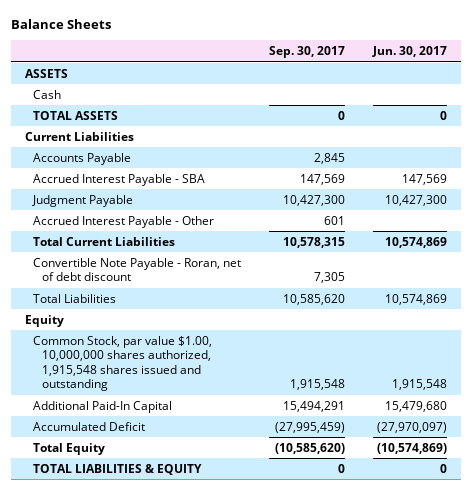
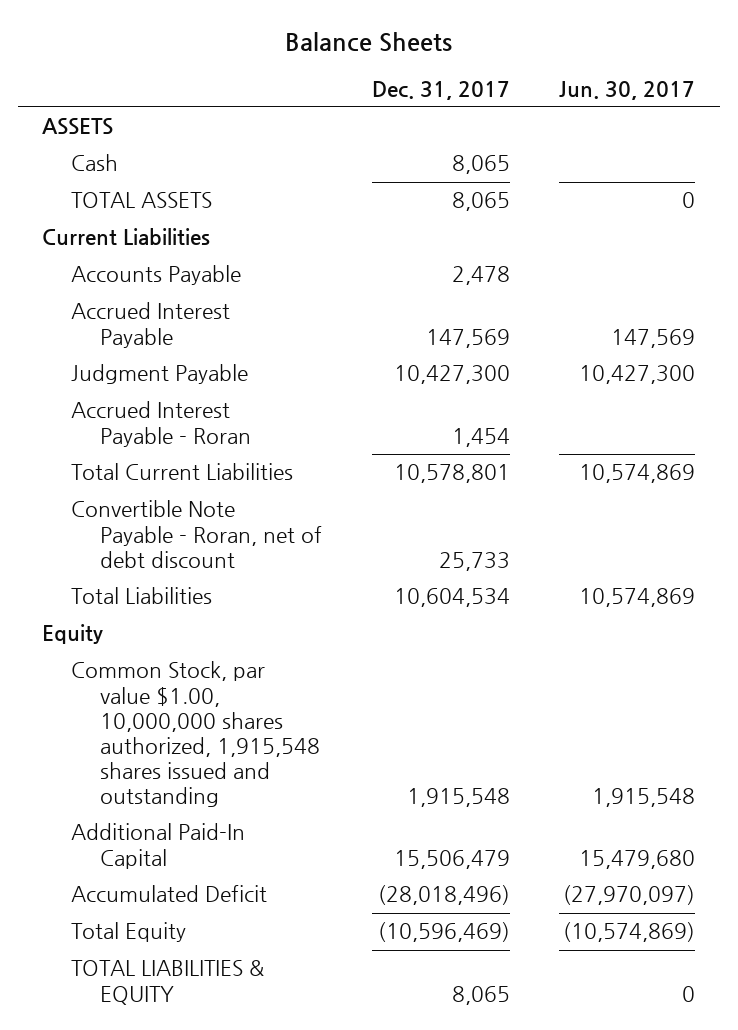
[269,46,346,59] Sep. 30, 2017 -> none
none -> [371,80,510,100] Dec. 31, 2017
[33,173,206,186] Accrued Interest Payable - SBA -> [71,302,231,348] Accrued Interest Payable
[33,215,215,228] Accrued Interest Payable - Other -> [71,401,252,447] Accrued Interest Payable - Roran

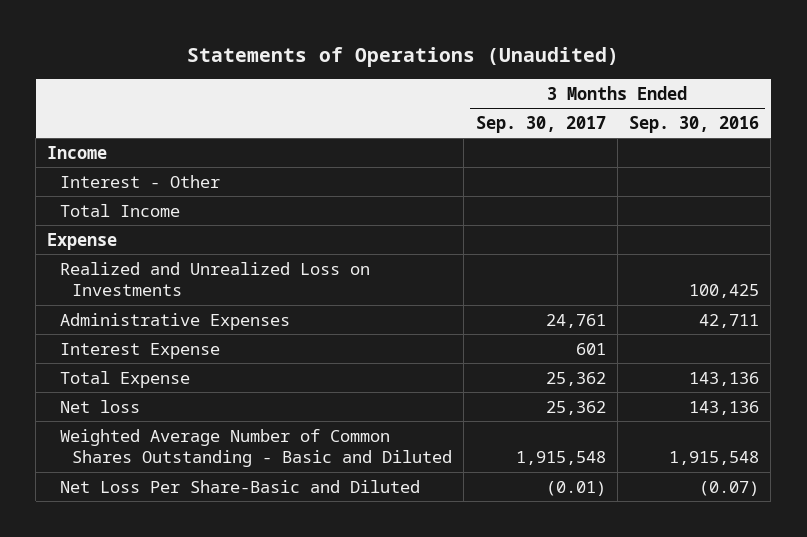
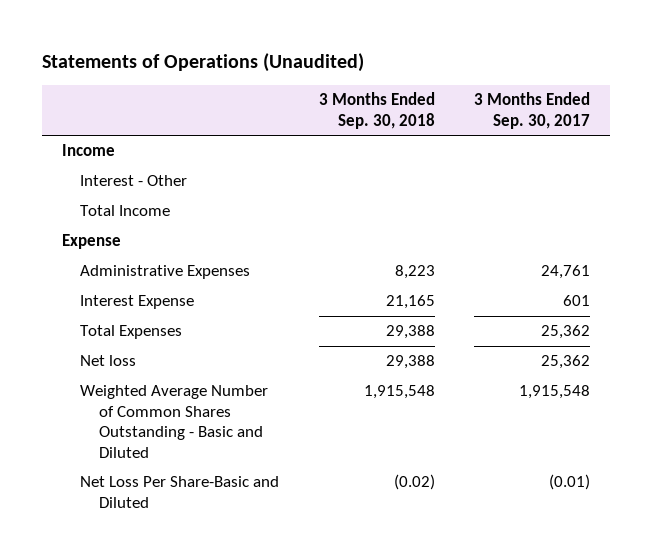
[629,115,760,133] Sep. 30, 2016 -> none
none -> [318,92,435,129] 3 Months Ended Sep. 30, 2018
[59,261,370,297] Realized and Unrealized Loss on Investments -> none
[59,370,190,388] Total Expense -> [80,325,183,340] Total Expenses

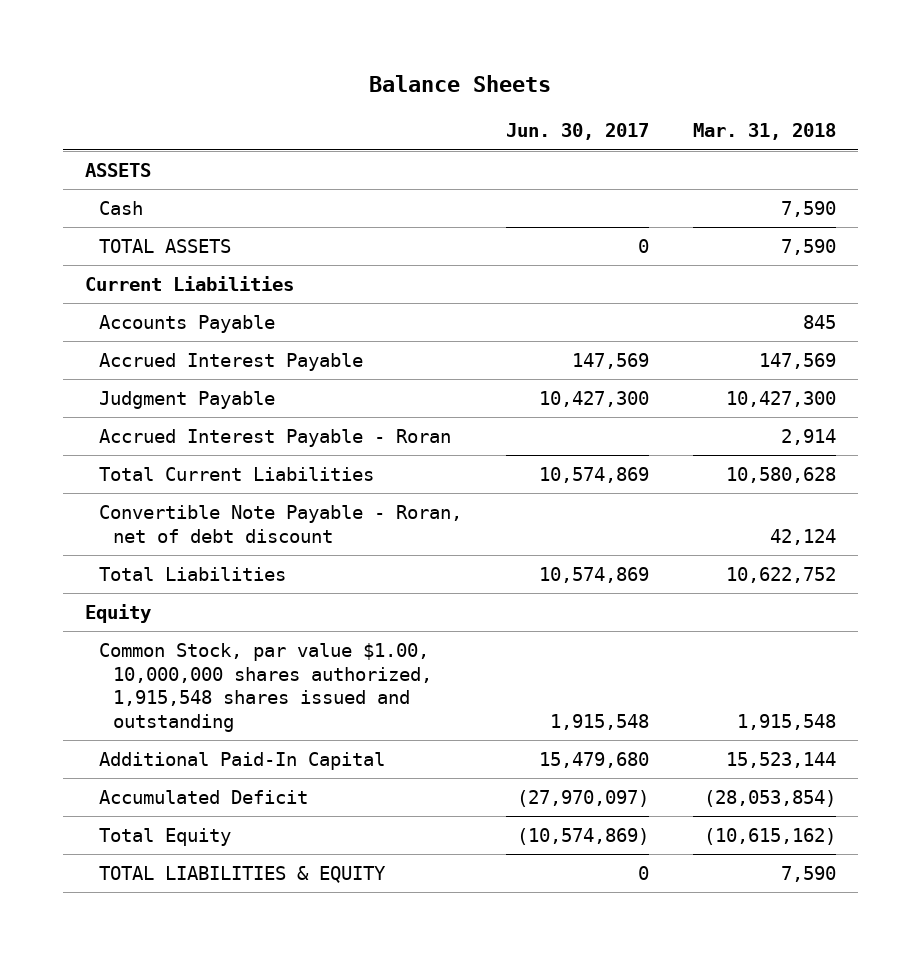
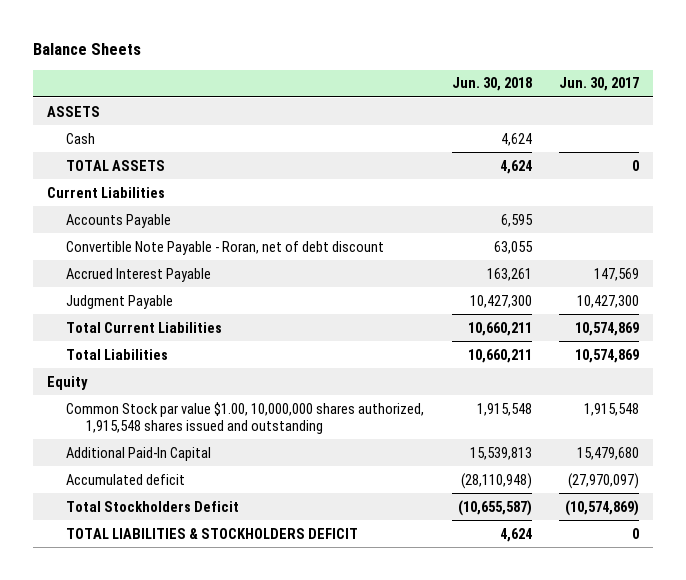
[693,123,837,141] Mar. 31, 2018 -> none
none -> [451,77,532,92] Jun. 30, 2018
[98,505,462,543] Convertible Note Payable - Roran, net of debt discount -> [66,240,385,255] Convertible Note Payable - Roran, net of debt discount
[98,429,451,448] Accrued Interest Payable - Roran -> none
[98,643,432,732] Common Stock, par value $1.00, 10,000,000 shares authorized, 1,915,548 shares issued and outstanding -> [66,401,425,435] Common Stock par value $1.00, 10,000,000 shares authorized, 1,915,548 shares issued and outstanding
[98,790,308,805] Accumulated Deficit -> [66,473,186,485] Accumulated deficit
[98,828,231,847] Total Equity -> [66,500,240,512] Total Stockholders Deficit
[98,866,386,884] TOTAL LIABILITIES & EQUITY -> [66,527,359,539] TOTAL LIABILITIES & STOCKHOLDERS DEFICIT

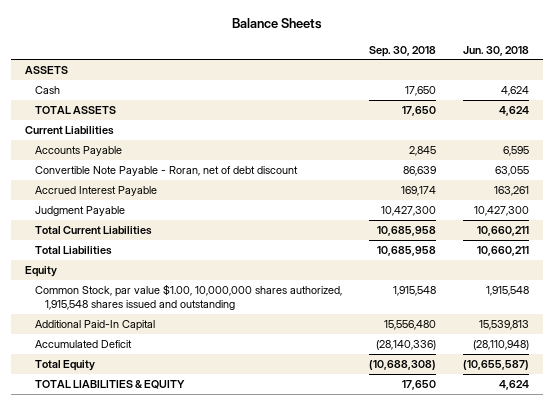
[559,77,640,92] Jun. 30, 2017 -> none
none -> [368,45,436,57] Sep. 30, 2018
[66,401,425,435] Common Stock par value $1.00, 10,000,000 shares authorized, 1,915,548 shares issued and outstanding -> [34,283,342,310] Common Stock, par value $1.00, 10,000,000 shares authorized, 1,915,548 shares issued and outstanding
[66,473,186,485] Accumulated deficit -> [34,339,132,348] Accumulated Deficit
[66,500,240,512] Total Stockholders Deficit -> [34,359,95,371] Total Equity
[66,527,359,539] TOTAL LIABILITIES & STOCKHOLDERS DEFICIT -> [34,379,185,389] TOTAL LIABILITIES & EQUITY

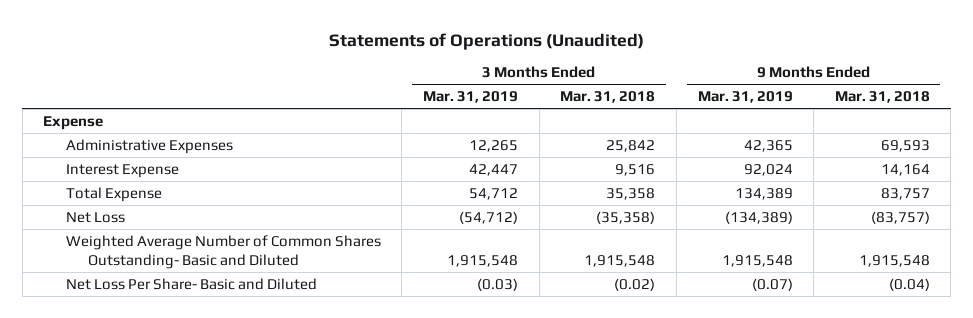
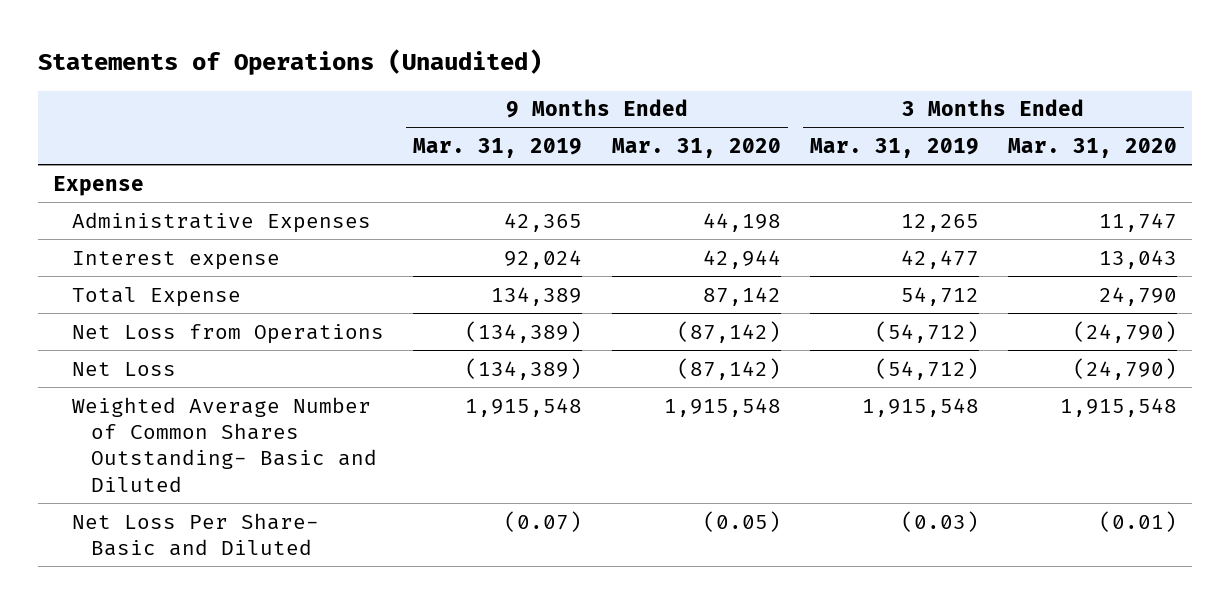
[560,91,656,104] Mar. 31, 2018 -> none
[834,91,930,104] Mar. 31, 2018 -> none
none -> [611,138,781,159] Mar. 31, 2020
none -> [1008,138,1178,159] Mar. 31, 2020
[65,163,179,178] Interest Expense -> [72,250,281,270] Interest expense
[469,163,519,176] 42,447 -> [900,249,979,269] 42,477
none -> [72,323,385,344] Net Loss from Operations

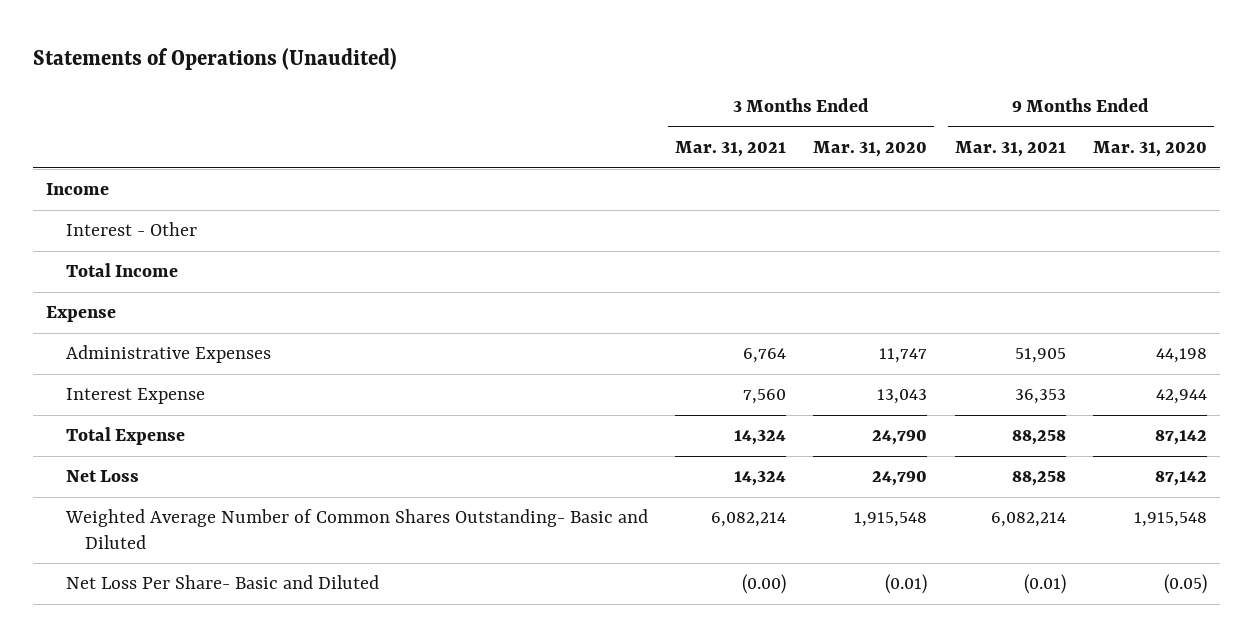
[413,138,583,159] Mar. 31, 2019 -> none
[809,138,979,159] Mar. 31, 2019 -> none
none -> [674,141,786,158] Mar. 31, 2021
none -> [954,141,1066,158] Mar. 31, 2021
none -> [46,183,110,196] Income
none -> [65,222,197,237] Interest - Other
none -> [65,263,178,278] Total Income
[72,250,281,270] Interest expense -> [65,388,205,405] Interest Expense
[72,323,385,344] Net Loss from Operations -> none
[676,357,781,380] (87,142) -> [1154,471,1207,487] 87,142
[1073,357,1178,380] (24,790) -> [872,471,928,487] 24,790

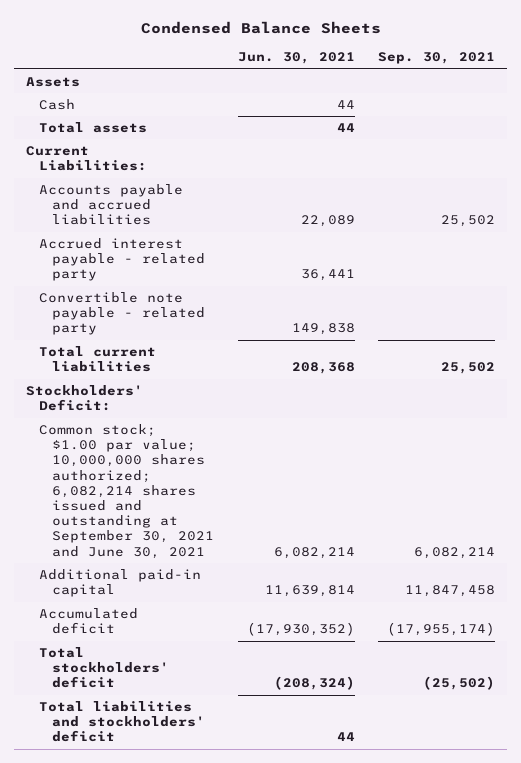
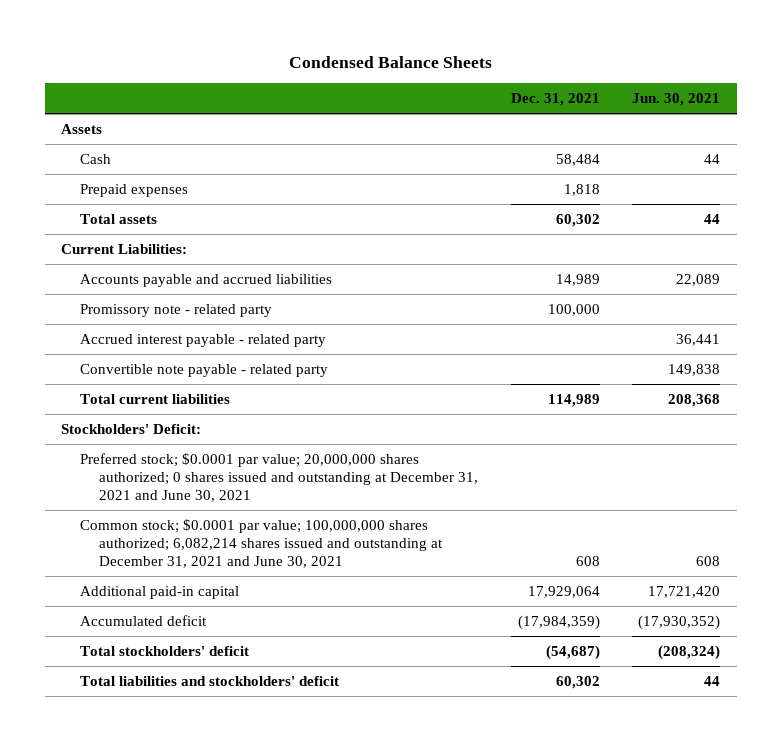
[378,52,496,65] Sep. 30, 2021 -> none
none -> [510,93,600,107] Dec. 31, 2021
none -> [80,183,189,197] Prepaid expenses
none -> [80,303,273,317] Promissory note - related party
none -> [80,452,478,503] Preferred stock; $0.0001 par value; 20,000,000 shares authorized; 0 shares issued and outstanding at December 31, 2021 and June 30, 2021
[38,424,215,559] Common stock; $1.00 par value; 10,000,000 shares authorized; 6,082,214 shares issued and outstanding at September 30, 2021 and June 30, 2021 -> [80,518,443,569] Common stock; $0.0001 par value; 100,000,000 shares authorized; 6,082,214 shares issued and outstanding at December 31, 2021 and June 30, 2021
[273,546,355,559] 6,082,214 -> [696,556,721,567] 608
[264,585,355,598] 11,639,814 -> [648,585,721,598] 17,721,420

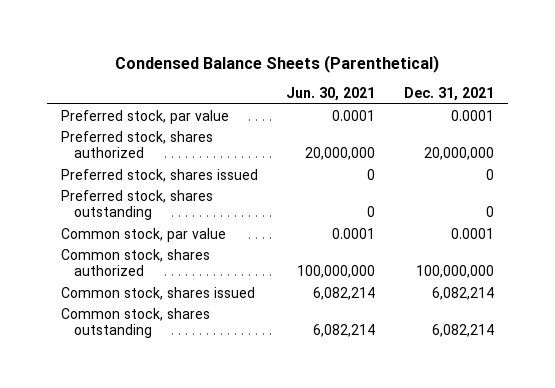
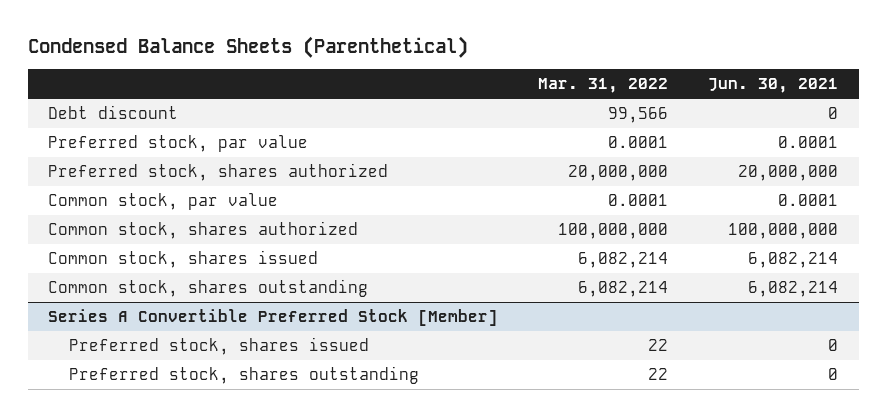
[403,87,494,102] Dec. 31, 2021 -> none
none -> [538,78,669,94] Mar. 31, 2022
none -> [47,105,178,120] Debt discount
[61,168,259,182] Preferred stock, shares issued -> none
[61,189,214,221] Preferred stock, shares outstanding -> none
none -> [47,309,498,327] Series A Convertible Preferred Stock [Member]
none -> [69,337,370,356] Preferred stock, shares issued
none -> [69,366,420,385] Preferred stock, shares outstanding

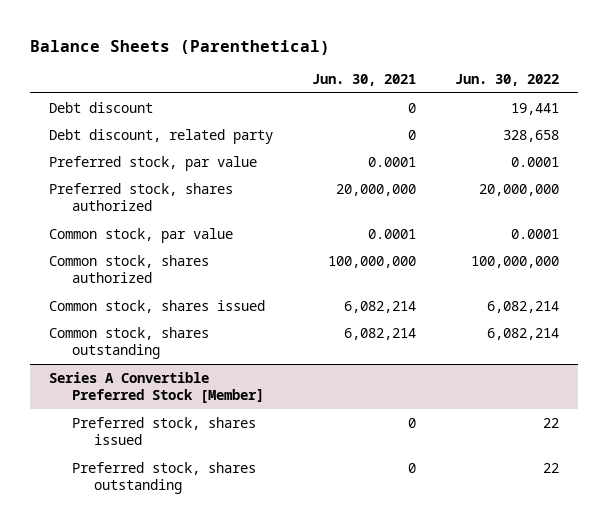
[27,35,468,58] Condensed Balance Sheets (Parenthetical) -> [29,39,330,55] Balance Sheets (Parenthetical)
[538,78,669,94] Mar. 31, 2022 -> none
none -> [455,74,560,87] Jun. 30, 2022
none -> [49,128,274,144] Debt discount, related party

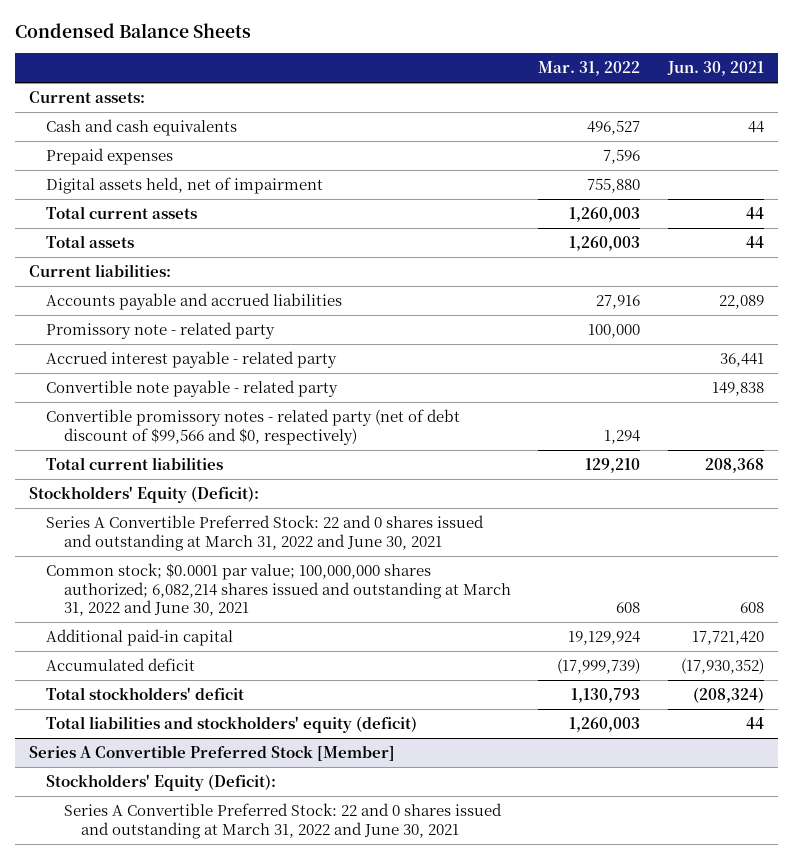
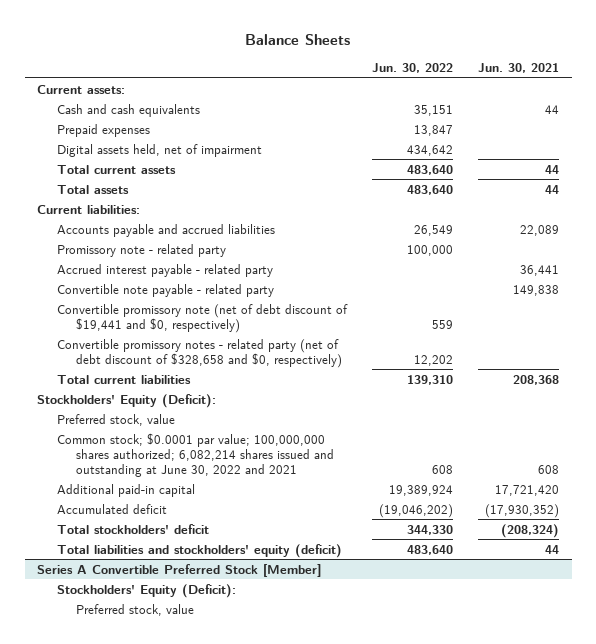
[14,23,251,39] Condensed Balance Sheets -> [245,33,351,45] Balance Sheets
[538,61,641,77] Mar. 31, 2022 -> none
none -> [371,63,453,74] Jun. 30, 2022
none -> [56,303,348,333] Convertible promissory note (net of debt discount of $19,441 and $0, respectively)
[46,408,461,445] Convertible promissory notes - related party (net of debt discount of $99,566 and $0, respectively) -> [56,338,343,368] Convertible promissory notes - related party (net of debt discount of $328,658 and $0, respectively)
[46,514,485,551] Series A Convertible Preferred Stock: 22 and 0 shares issued and outstanding at March 31, 2022 and June 30, 2021 -> [56,413,175,426] Preferred stock, value
[46,562,511,617] Common stock; $0.0001 par value; 100,000,000 shares authorized; 6,082,214 shares issued and outstanding at March 31, 2022 and June 30, 2021 -> [56,432,335,477] Common stock; $0.0001 par value; 100,000,000 shares authorized; 6,082,214 shares issued and outstanding at June 30, 2022 and 2021
[63,802,502,839] Series A Convertible Preferred Stock: 22 and 0 shares issued and outstanding at March 31, 2022 and June 30, 2021 -> [76,603,195,616] Preferred stock, value

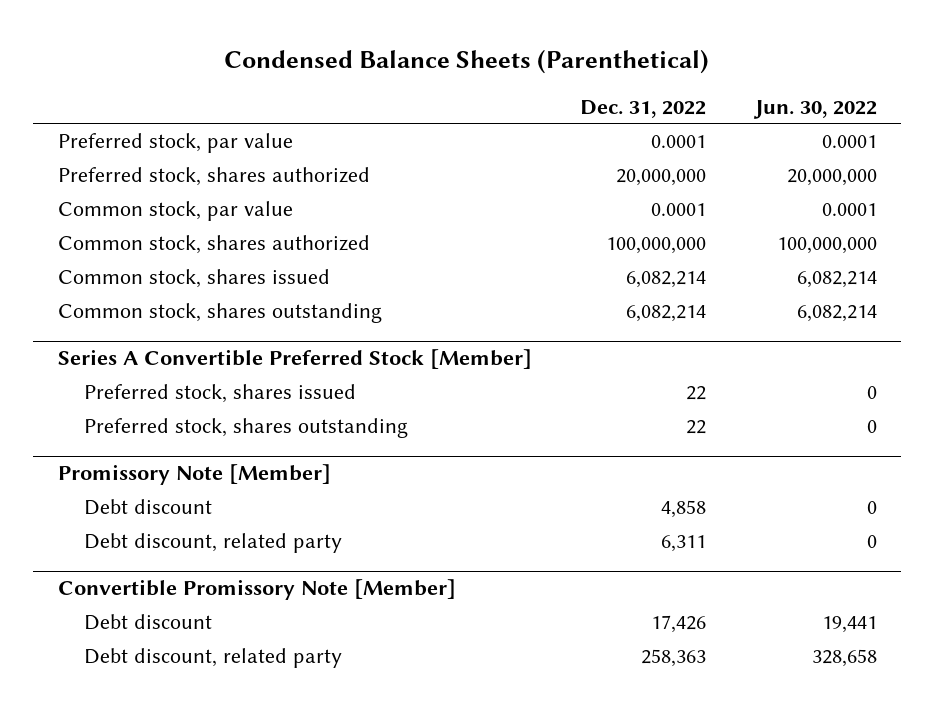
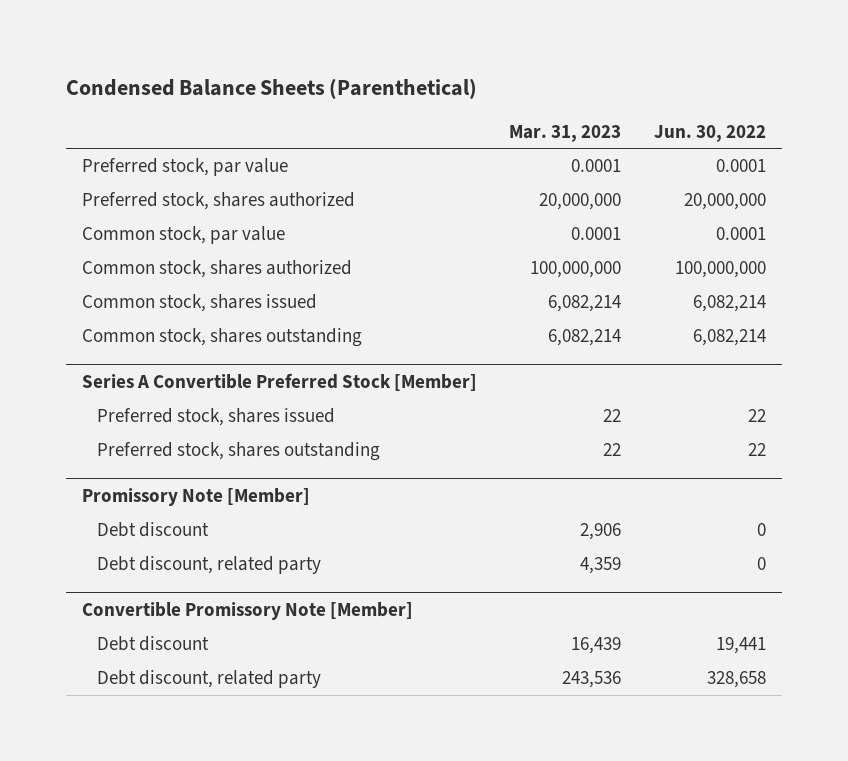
[580,99,707,118] Dec. 31, 2022 -> none
none -> [509,124,622,142] Mar. 31, 2023
[867,386,878,400] 0 -> [747,409,766,423] 22
[867,420,878,434] 0 -> [747,443,766,457] 22

